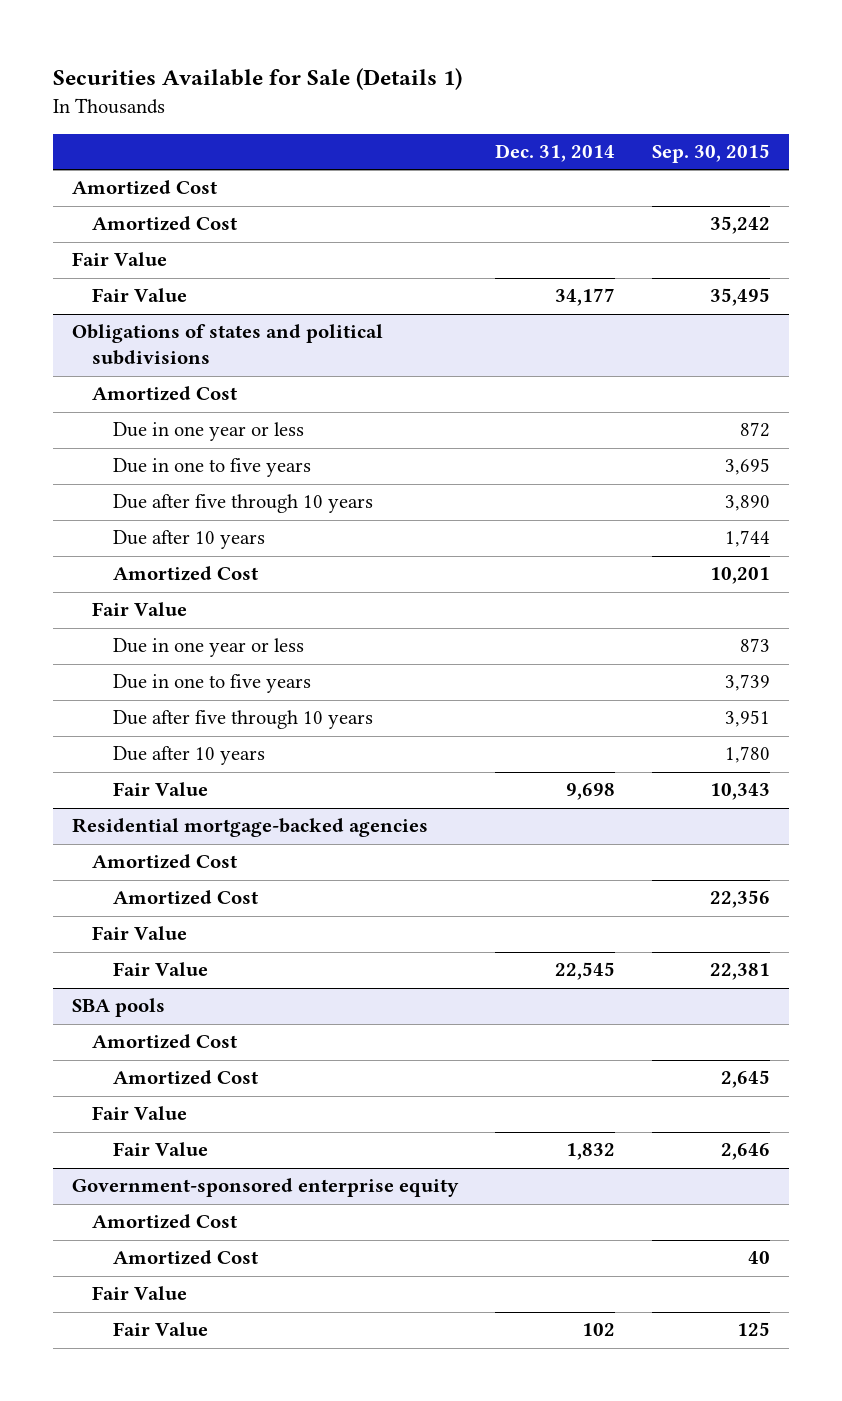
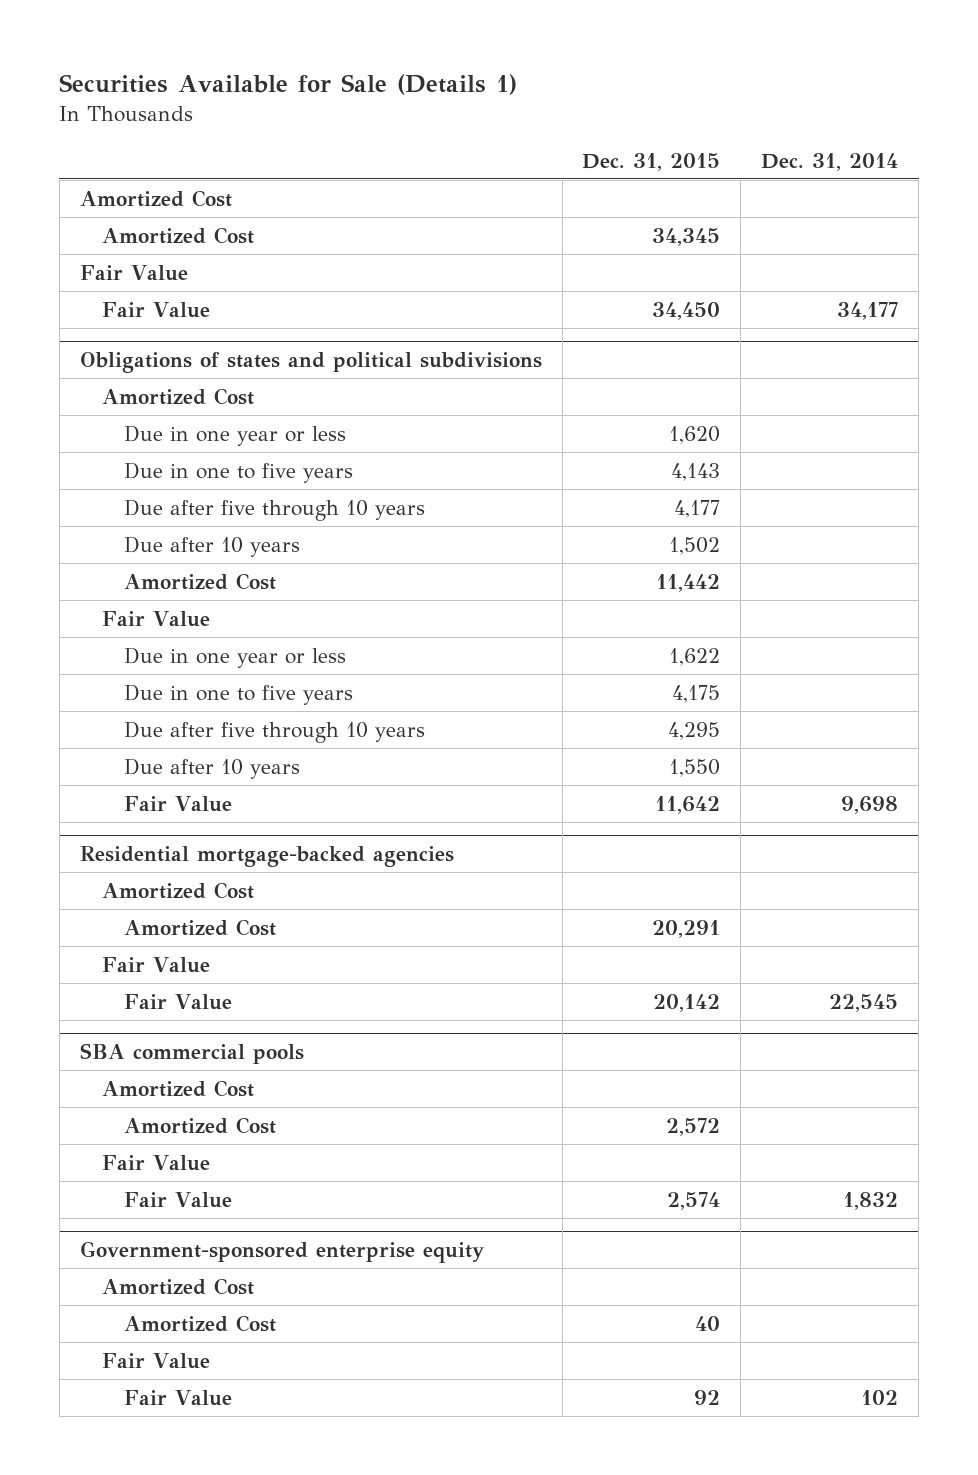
[652,143,771,163] Sep. 30, 2015 -> none
none -> [582,152,721,171] Dec. 31, 2015
[71,998,165,1018] SBA pools -> [79,1043,304,1065] SBA commercial pools

